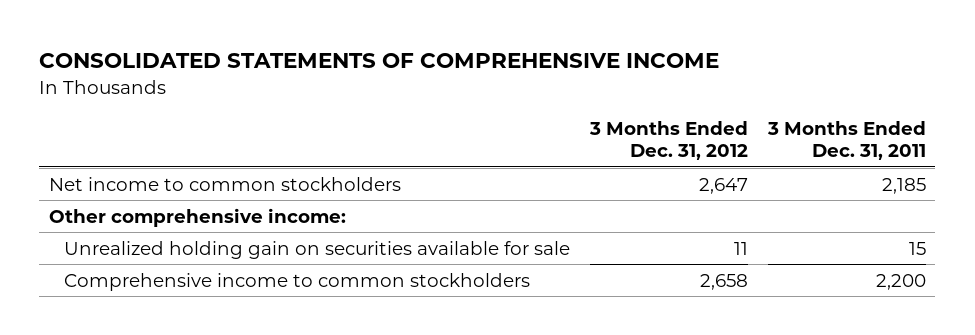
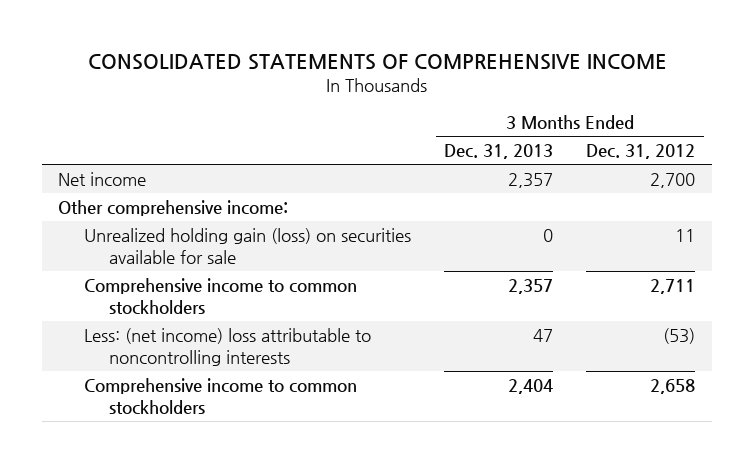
[766,120,926,161] 3 Months Ended Dec. 31, 2011 -> none
none -> [444,144,554,160] Dec. 31, 2013
[49,176,402,191] Net income to common stockholders -> [58,172,147,187] Net income
[698,177,748,194] 2,647 -> [650,173,696,189] 2,700
[63,240,570,259] Unrealized holding gain on securities available for sale -> [83,228,411,264] Unrealized holding gain (loss) on securities available for sale
none -> [83,278,357,315] Comprehensive income to common stockholders
none -> [83,328,371,366] Less: (net income) loss attributable to noncontrolling interests

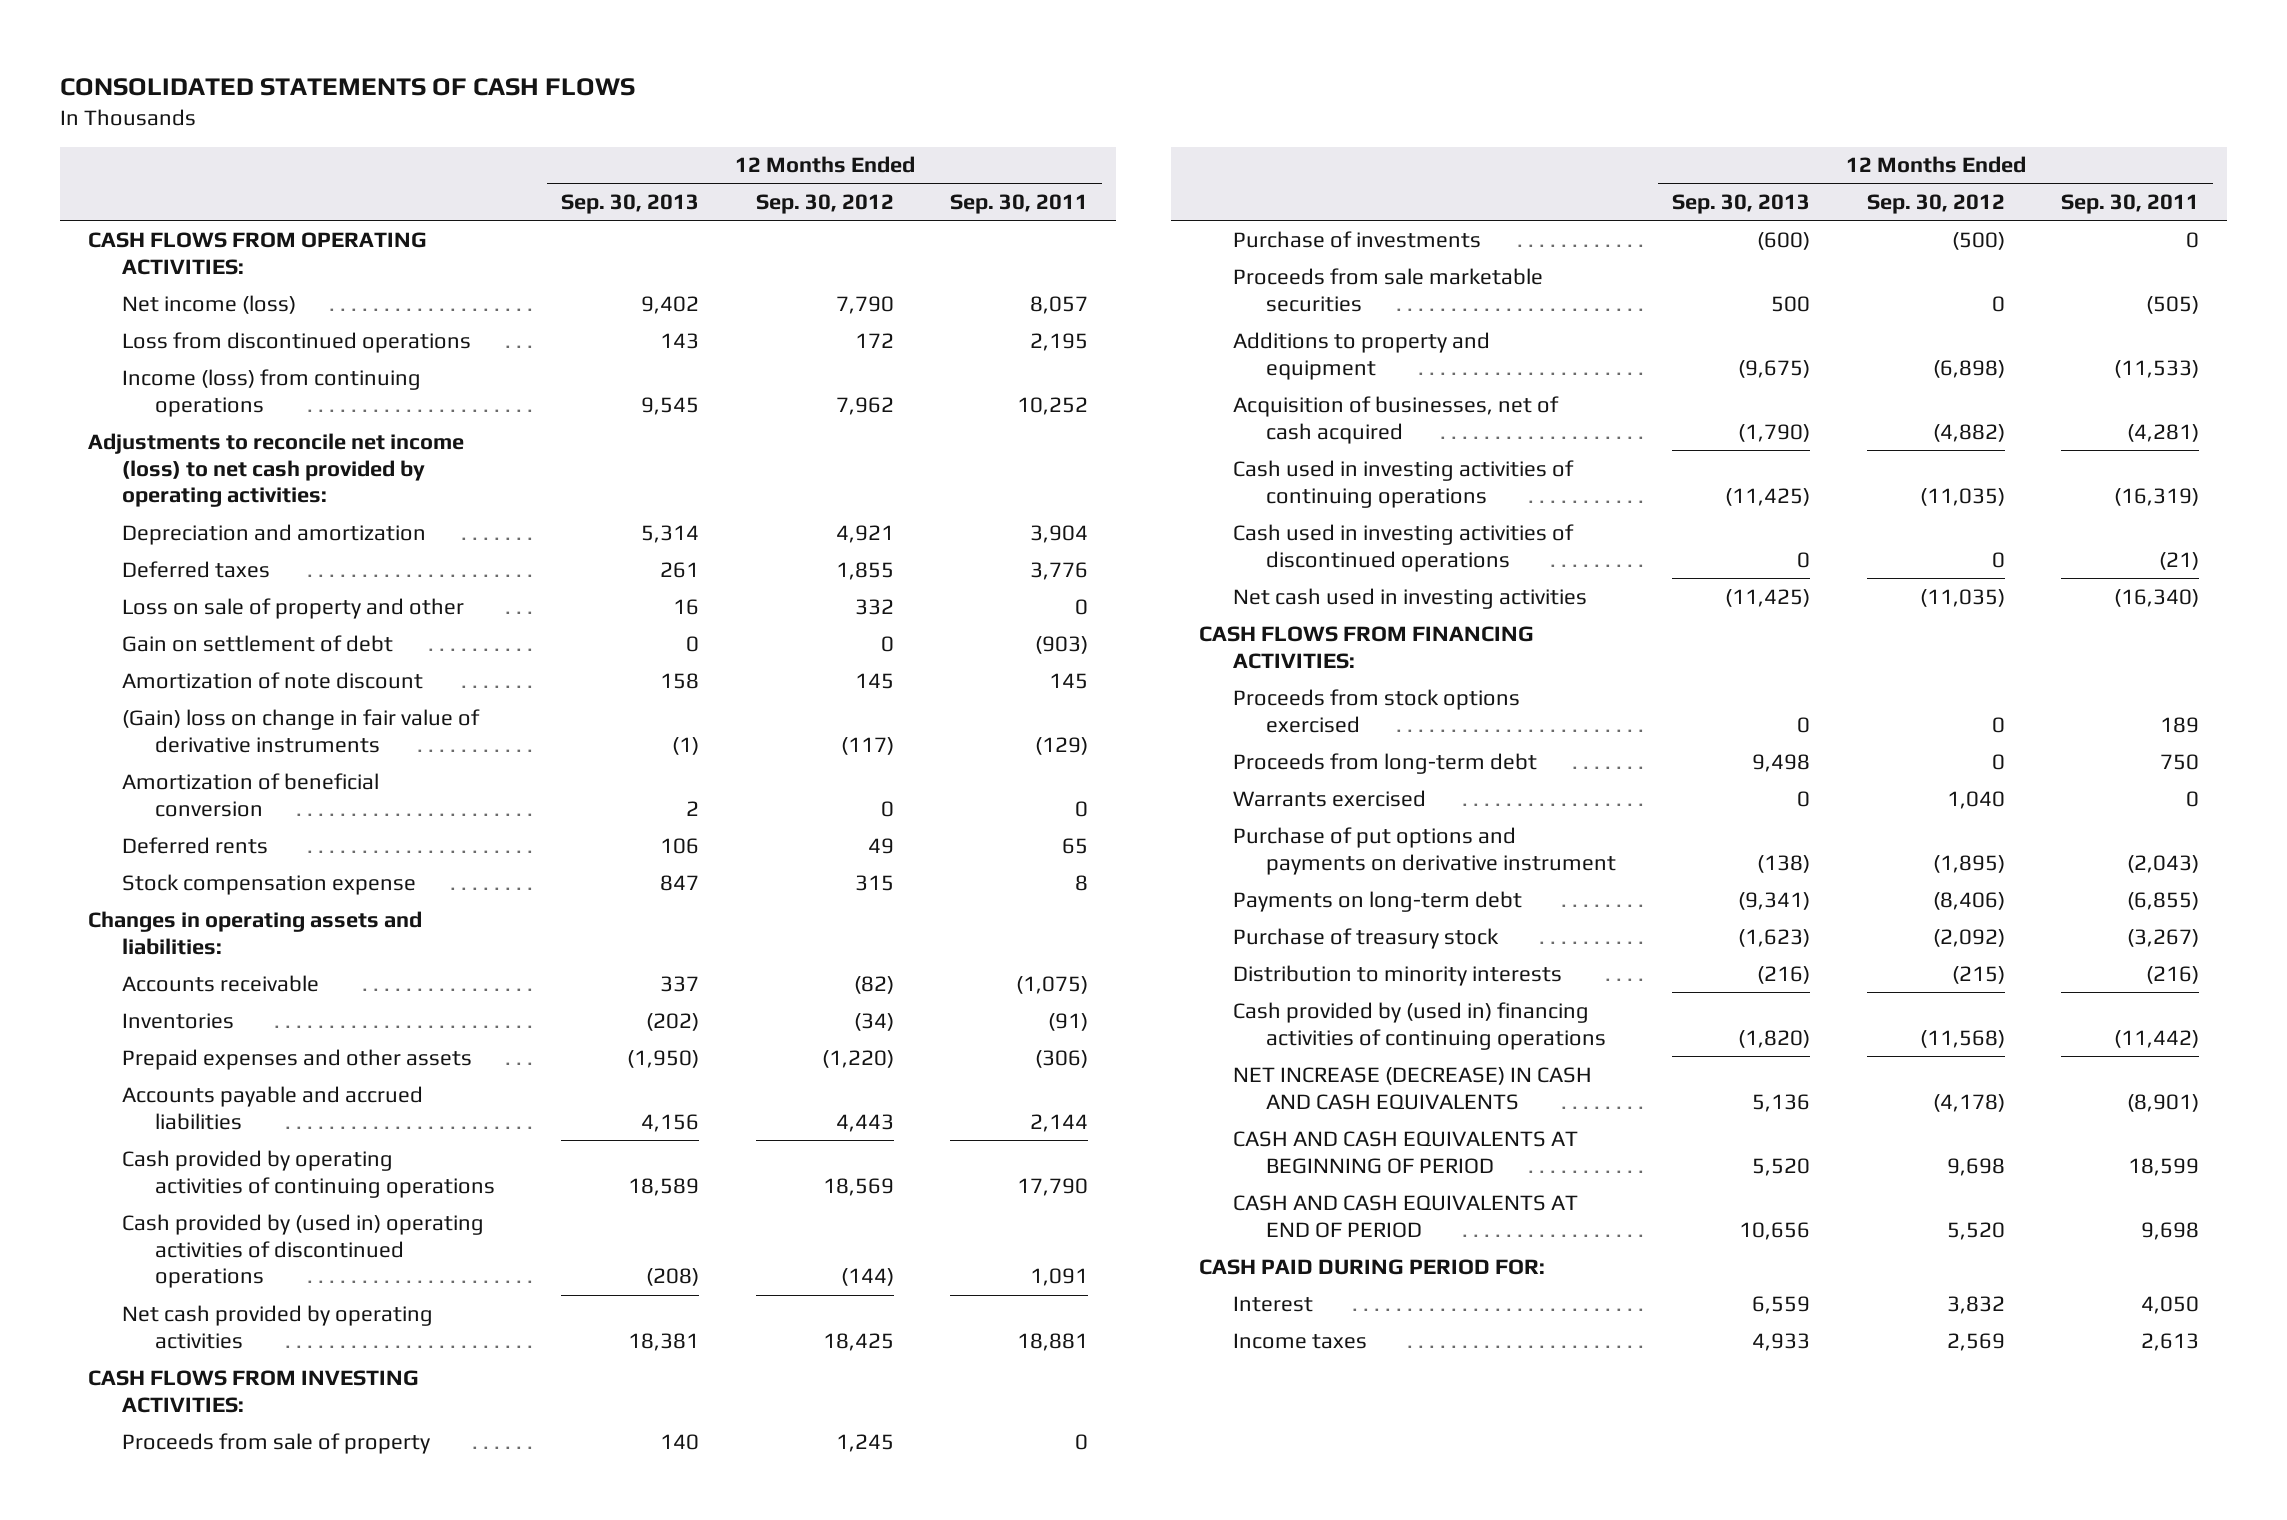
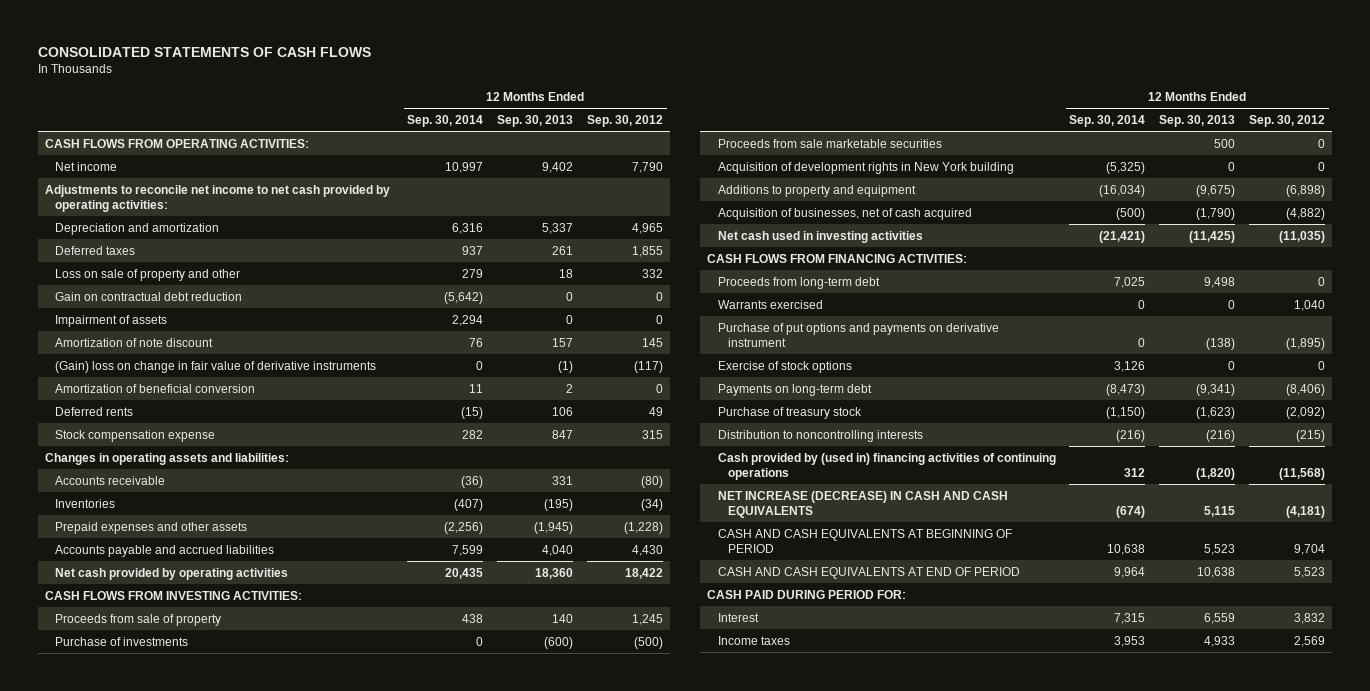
[949,193,1088,214] Sep. 30, 2011 -> none
none -> [407,114,484,127] Sep. 30, 2014
[121,331,471,353] Loss from discontinued operations -> none
[121,368,421,417] Income (loss) from continuing operations -> none
[121,294,296,314] Net income (loss) -> [55,161,118,171] Net income
[88,432,465,508] Adjustments to reconcile net income (loss) to net cash provided by operating activities: -> [45,184,391,212] Adjustments to reconcile net income to net cash provided by operating activities:
[641,524,700,543] 5,314 -> [542,222,574,234] 5,337
[835,524,894,543] 4,921 -> [632,222,664,234] 4,965
[121,634,393,652] Gain on settlement of debt -> none
[673,598,700,615] 16 -> [559,268,574,278] 18
none -> [55,291,243,301] Gain on contractual debt reduction
none -> [55,314,168,327] Impairment of assets
[660,672,700,689] 158 -> [552,337,574,347] 157
[121,1213,484,1289] Cash provided by (used in) operating activities of discontinued operations -> none
[121,1304,433,1349] Net cash provided by operating activities -> none
[660,975,700,992] 337 -> [552,475,574,485] 331
[853,975,894,994] (82) -> [641,475,664,488] (80)
[646,1012,700,1031] (202) -> [544,498,574,511] (195)
[627,1049,700,1068] (1,950) -> [534,521,574,534] (1,945)
[821,1049,894,1068] (1,220) -> [624,521,664,534] (1,228)
[641,1113,700,1132] 4,156 -> [542,544,574,556] 4,040
[835,1113,894,1132] 4,443 -> [632,544,664,556] 4,430
[121,1149,496,1198] Cash provided by operating activities of continuing operations -> [55,567,289,580] Net cash provided by operating activities
[628,1177,700,1196] 18,589 -> [535,567,574,579] 18,360
[822,1177,894,1196] 18,569 -> [625,567,664,579] 18,422
none -> [717,161,1014,174] Acquisition of development rights in New York building
[1232,459,1574,508] Cash used in investing activities of continuing operations -> none
[1232,523,1574,572] Cash used in investing activities of discontinued operations -> none
[1232,688,1520,733] Proceeds from stock options exercised -> none
none -> [717,360,852,373] Exercise of stock options
[1232,964,1562,986] Distribution to minority interests -> [717,429,923,442] Distribution to noncontrolling interests
[1752,1093,1811,1112] 5,136 -> [1204,505,1236,517] 5,115
[1932,1093,2005,1112] (4,178) -> [1286,505,1326,518] (4,181)
[1752,1157,1811,1176] 5,520 -> [1204,543,1236,555] 5,523
[1946,1157,2005,1176] 9,698 -> [1294,543,1326,555] 9,704
[1739,1221,1811,1240] 10,656 -> [1197,566,1236,578] 10,638
[1946,1221,2005,1240] 5,520 -> [1294,566,1326,578] 5,523

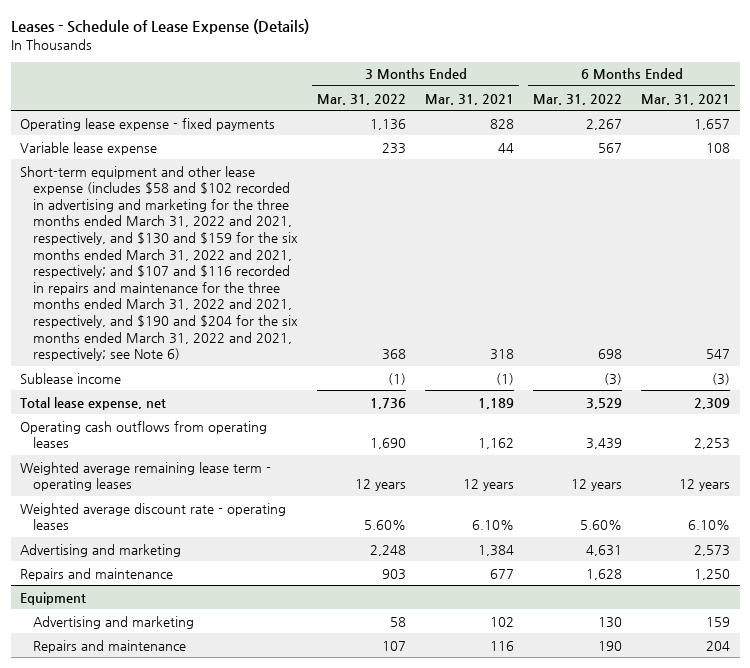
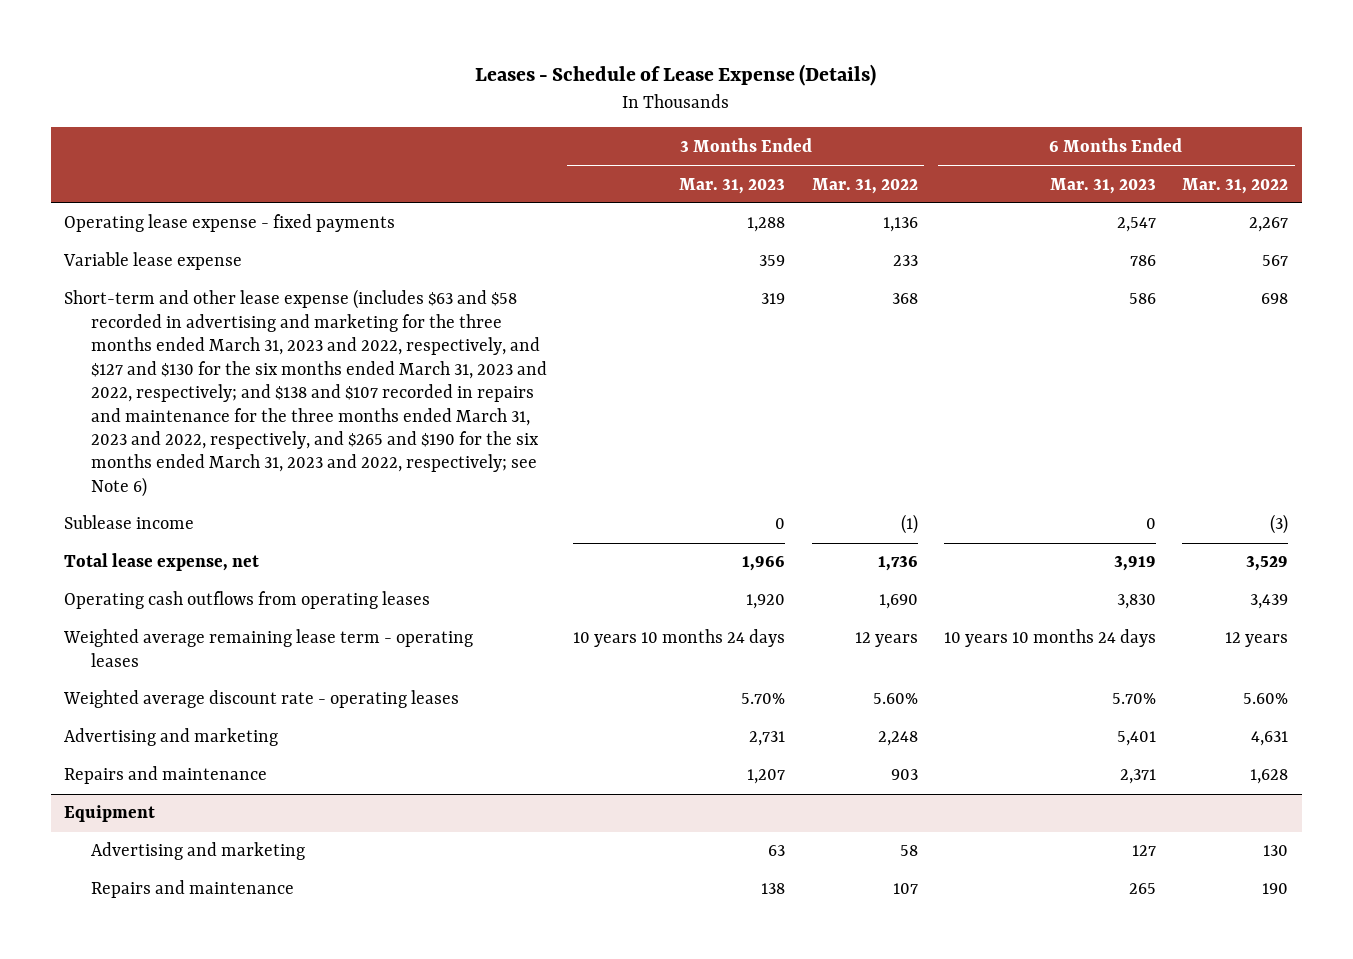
[425,93,515,105] Mar. 31, 2021 -> none
[641,93,731,105] Mar. 31, 2021 -> none
none -> [679,177,786,194] Mar. 31, 2023
none -> [1050,177,1157,194] Mar. 31, 2023
[20,165,299,362] Short-term equipment and other lease expense (includes $58 and $102 recorded in advertising and marketing for the three months ended March 31, 2022 and 2021, respectively, and $130 and $159 for the six months ended March 31, 2022 and 2021, respectively; and $107 and $116 recorded in repairs and maintenance for the three months ended March 31, 2022 and 2021, respectively, and $190 and $204 for the six months ended March 31, 2022 and 2021, respectively; see Note 6) -> [64,289,548,497] Short-term and other lease expense (includes $63 and $58 recorded in advertising and marketing for the three months ended March 31, 2023 and 2022, respectively, and $127 and $130 for the six months ended March 31, 2023 and 2022, respectively; and $138 and $107 recorded in repairs and maintenance for the three months ended March 31, 2023 and 2022, respectively, and $265 and $190 for the six months ended March 31, 2023 and 2022, respectively; see Note 6)

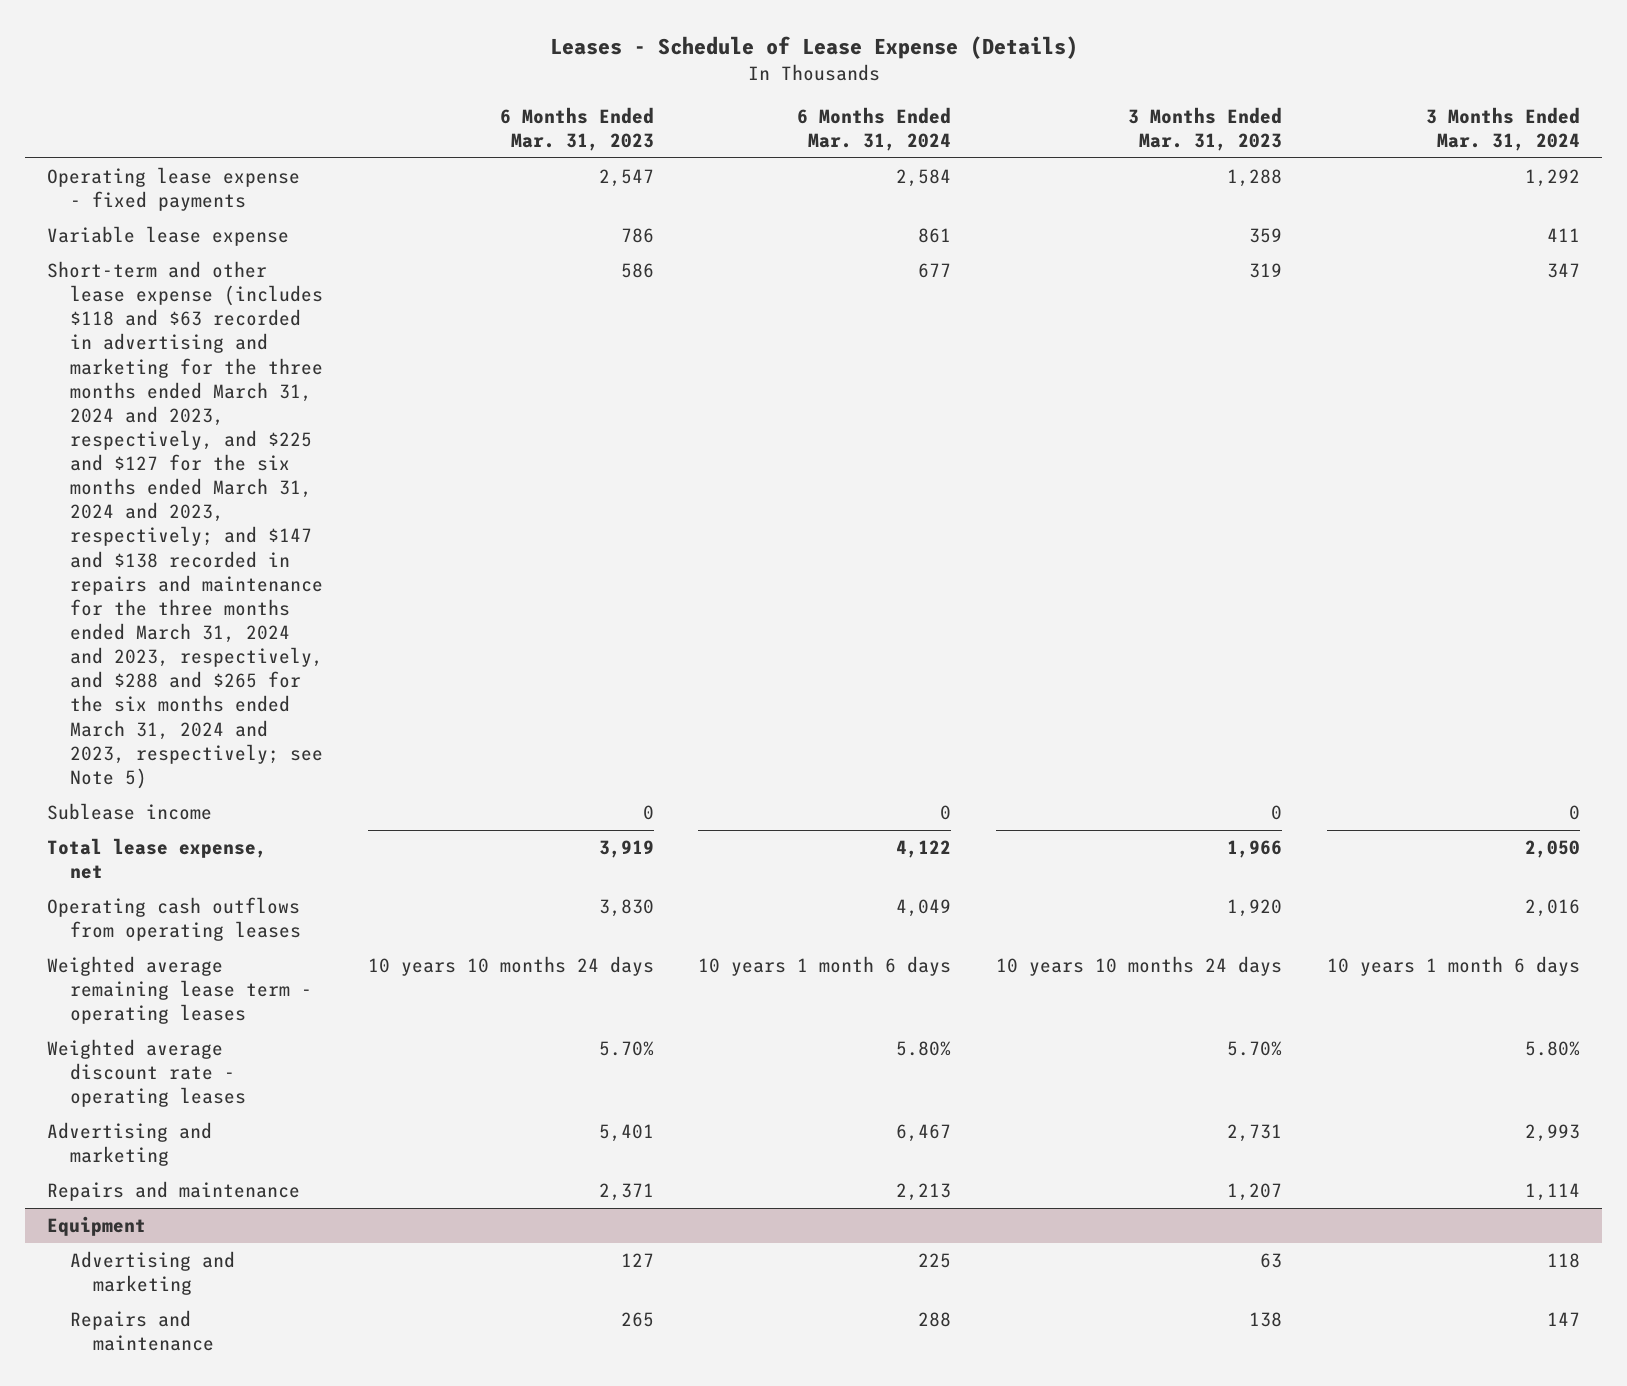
[811,177,918,194] Mar. 31, 2022 -> none
[1182,177,1289,194] Mar. 31, 2022 -> none
none -> [797,106,952,151] 6 Months Ended Mar. 31, 2024
none -> [1425,106,1580,151] 3 Months Ended Mar. 31, 2024
[64,289,548,497] Short-term and other lease expense (includes $63 and $58 recorded in advertising and marketing for the three months ended March 31, 2023 and 2022, respectively, and $127 and $130 for the six months ended March 31, 2023 and 2022, respectively; and $138 and $107 recorded in repairs and maintenance for the three months ended March 31, 2023 and 2022, respectively, and $265 and $190 for the six months ended March 31, 2023 and 2022, respectively; see Note 6) -> [47,260,324,789] Short-term and other lease expense (includes $118 and $63 recorded in advertising and marketing for the three months ended March 31, 2024 and 2023, respectively, and $225 and $127 for the six months ended March 31, 2024 and 2023, respectively; and $147 and $138 recorded in repairs and maintenance for the three months ended March 31, 2024 and 2023, respectively, and $288 and $265 for the six months ended March 31, 2024 and 2023, respectively; see Note 5)

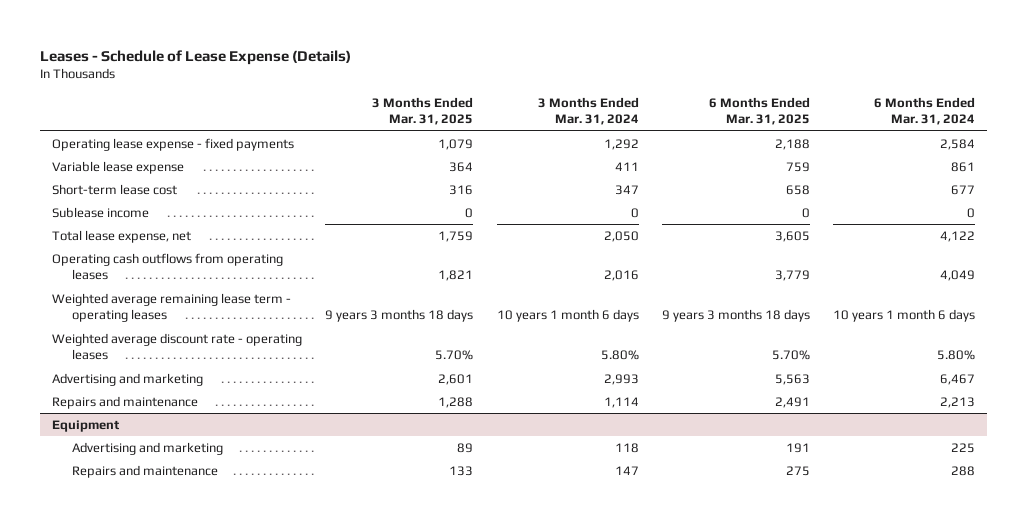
[499,106,654,151] 6 Months Ended Mar. 31, 2023 -> none
[1128,106,1283,151] 3 Months Ended Mar. 31, 2023 -> none
none -> [372,96,474,126] 3 Months Ended Mar. 31, 2025
none -> [709,96,811,126] 6 Months Ended Mar. 31, 2025
[47,260,324,789] Short-term and other lease expense (includes $118 and $63 recorded in advertising and marketing for the three months ended March 31, 2024 and 2023, respectively, and $225 and $127 for the six months ended March 31, 2024 and 2023, respectively; and $147 and $138 recorded in repairs and maintenance for the three months ended March 31, 2024 and 2023, respectively, and $288 and $265 for the six months ended March 31, 2024 and 2023, respectively; see Note 5) -> [52,183,178,195] Short-term lease cost

